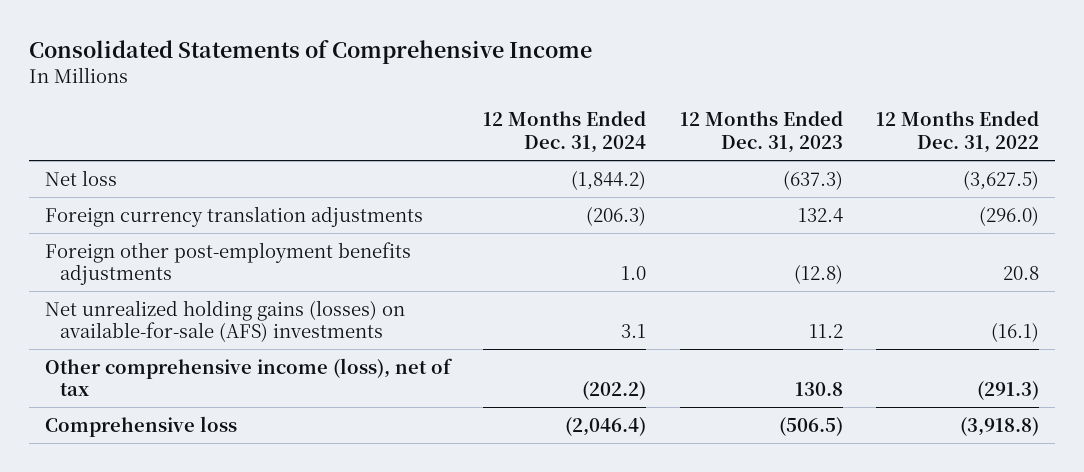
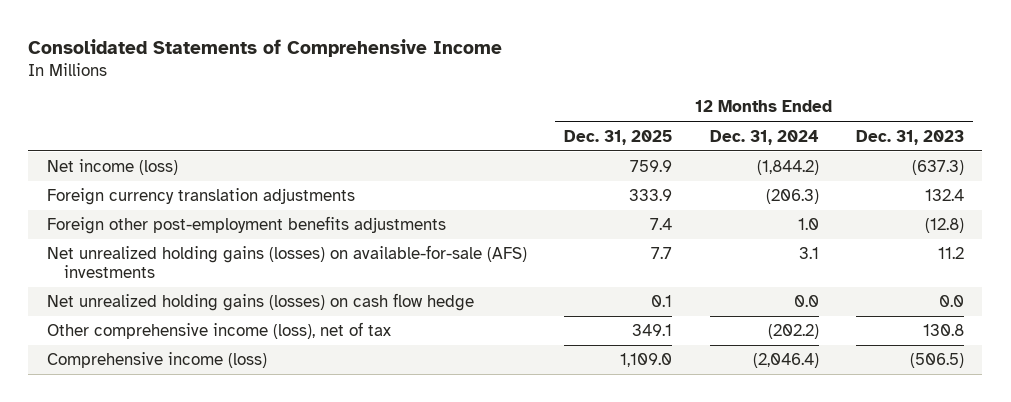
[875,111,1039,154] 12 Months Ended Dec. 31, 2022 -> none
none -> [564,129,673,145] Dec. 31, 2025
[45,169,118,186] Net loss -> [47,159,179,176] Net income (loss)
none -> [47,293,475,312] Net unrealized holding gains (losses) on cash flow hedge
[45,415,238,437] Comprehensive loss -> [47,352,268,369] Comprehensive income (loss)

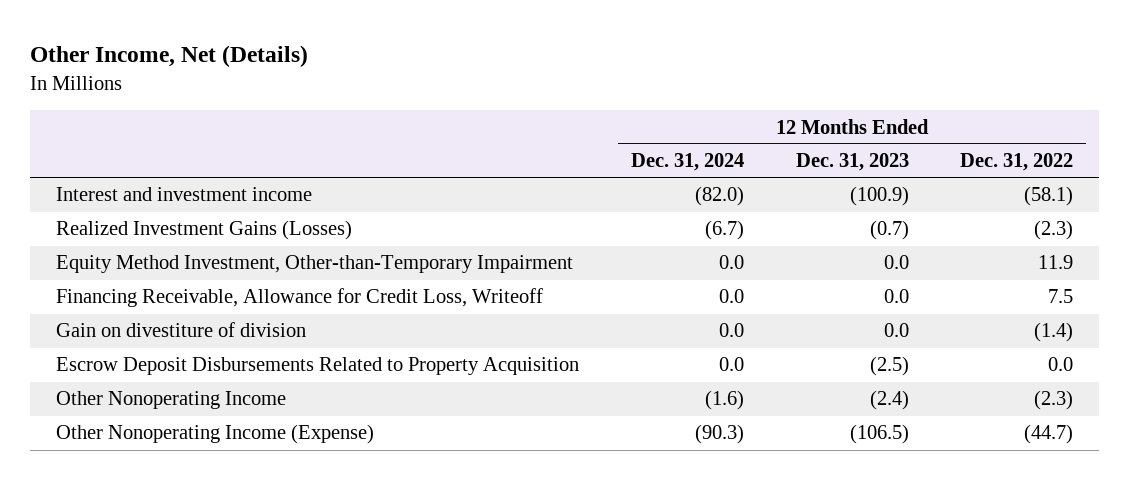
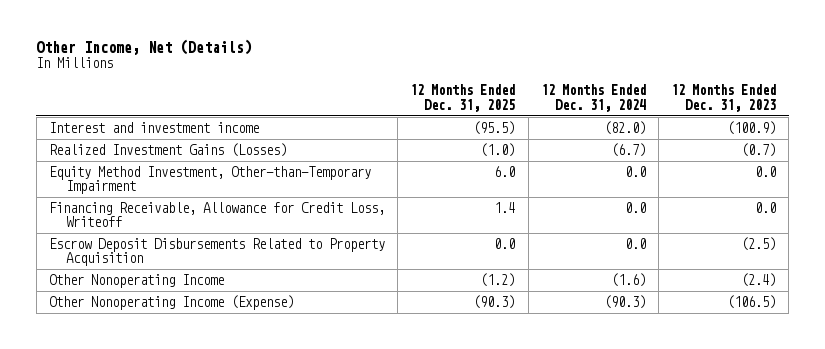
[960,153,1074,172] Dec. 31, 2022 -> none
none -> [410,84,516,112] 12 Months Ended Dec. 31, 2025
[55,322,306,338] Gain on divestiture of division -> none

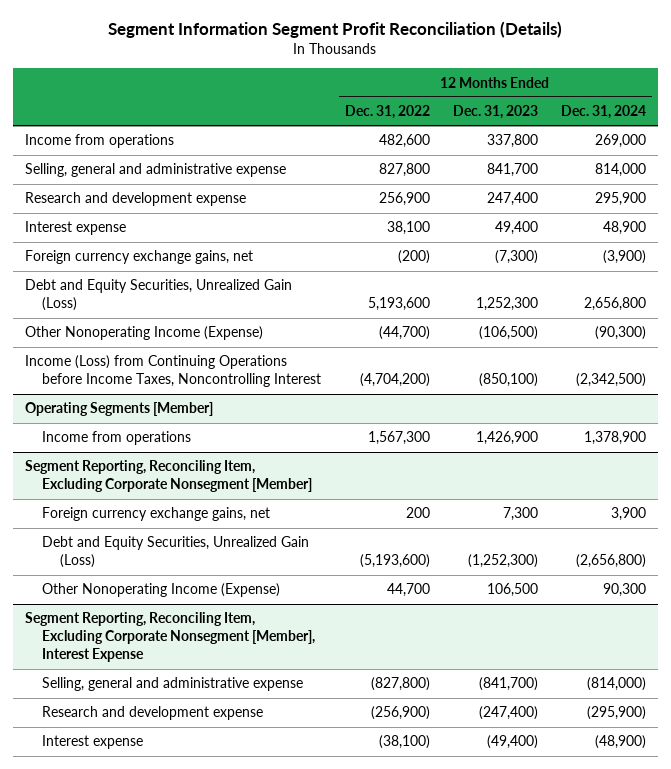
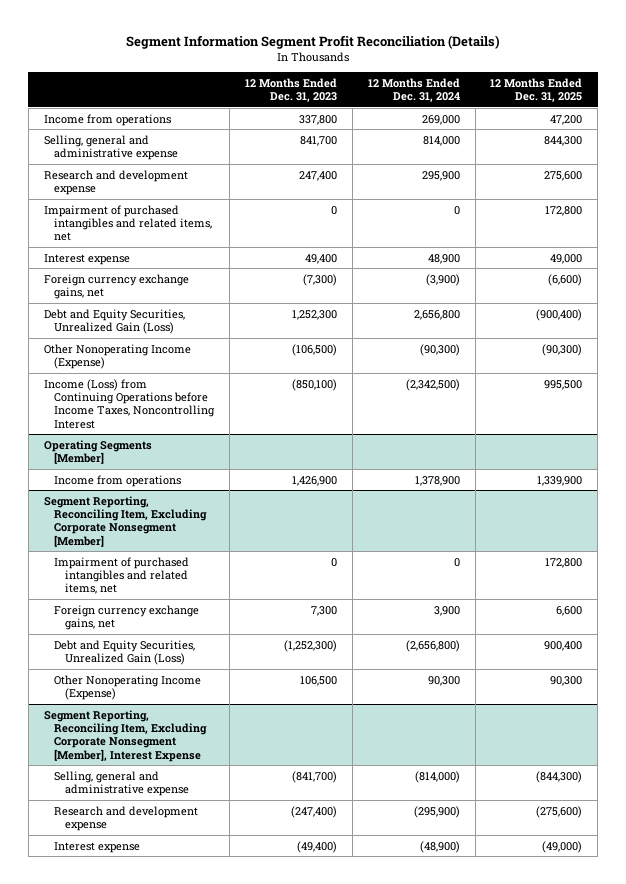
[344,105,430,120] Dec. 31, 2022 -> none
none -> [490,77,583,103] 12 Months Ended Dec. 31, 2025
none -> [43,204,213,242] Impairment of purchased intangibles and related items, net
none -> [54,556,190,595] Impairment of purchased intangibles and related items, net

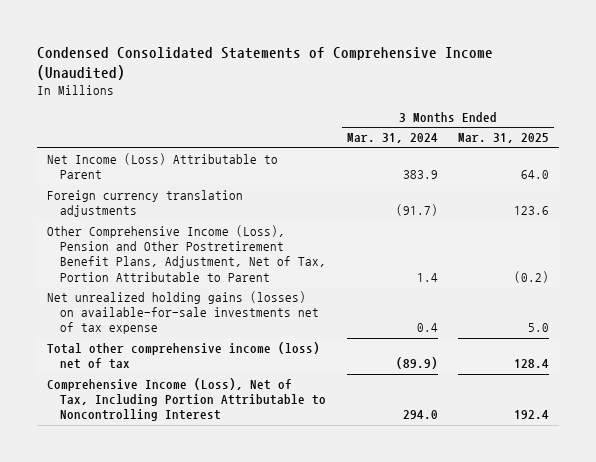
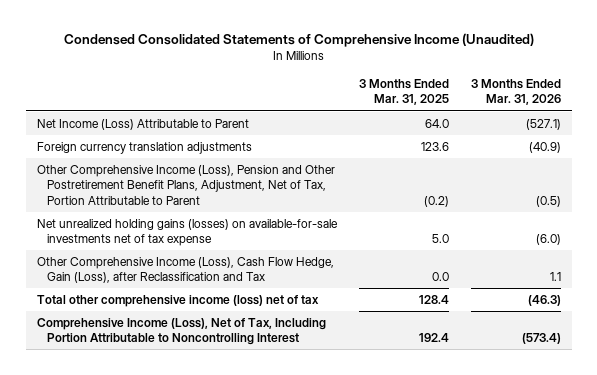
[346,133,438,144] Mar. 31, 2024 -> none
none -> [470,79,561,106] 3 Months Ended Mar. 31, 2026
none -> [36,256,334,284] Other Comprehensive Income (Loss), Cash Flow Hedge, Gain (Loss), after Reclassification and Tax

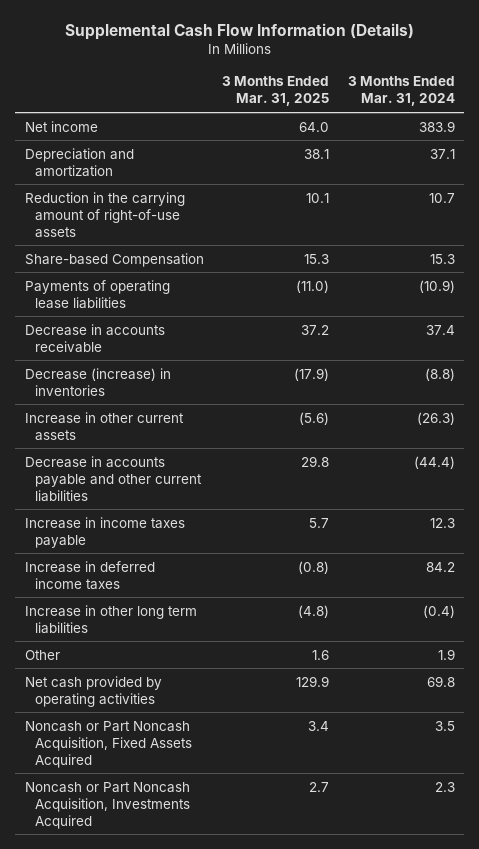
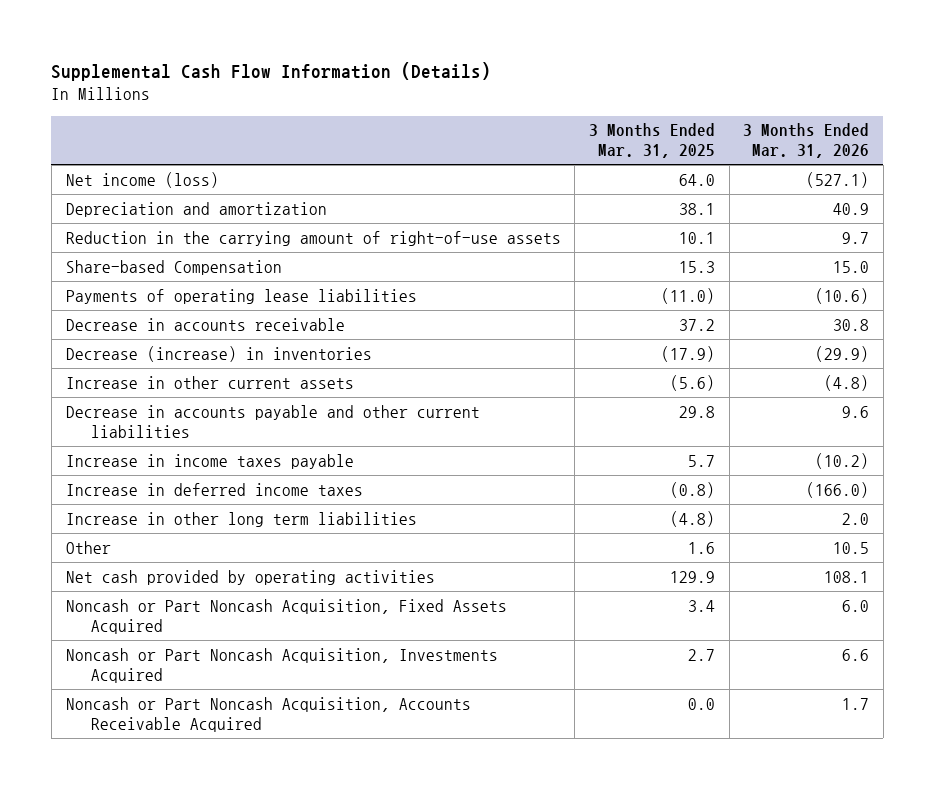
[347,76,455,107] 3 Months Ended Mar. 31, 2024 -> none
none -> [743,123,870,159] 3 Months Ended Mar. 31, 2026
[24,120,98,132] Net income -> [65,171,219,188] Net income (loss)
none -> [65,696,471,732] Noncash or Part Noncash Acquisition, Accounts Receivable Acquired

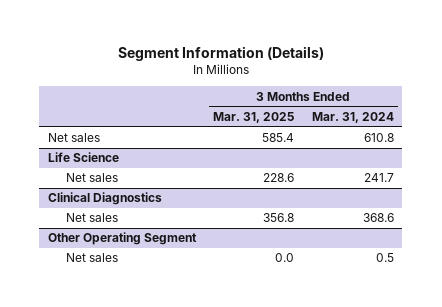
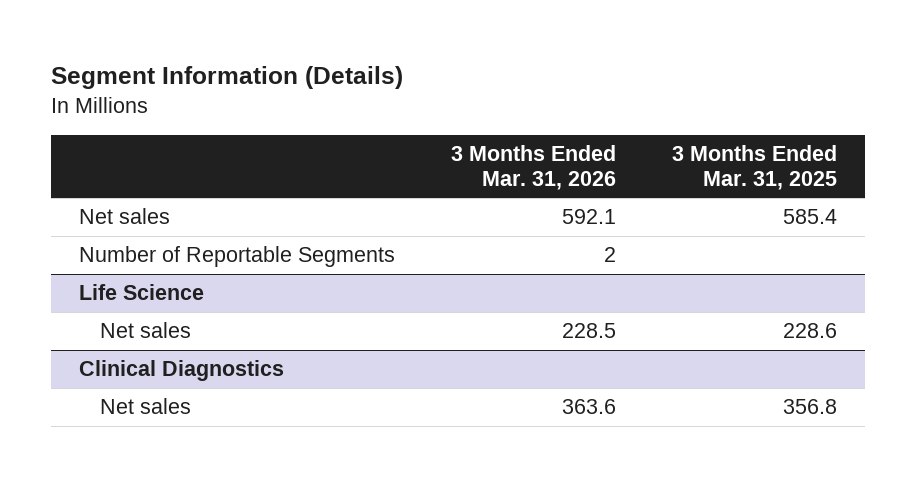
[311,112,394,124] Mar. 31, 2024 -> none
none -> [451,144,617,190] 3 Months Ended Mar. 31, 2026
none -> [79,246,396,268] Number of Reportable Segments
[47,232,197,246] Other Operating Segment -> none
[65,253,118,263] Net sales -> none

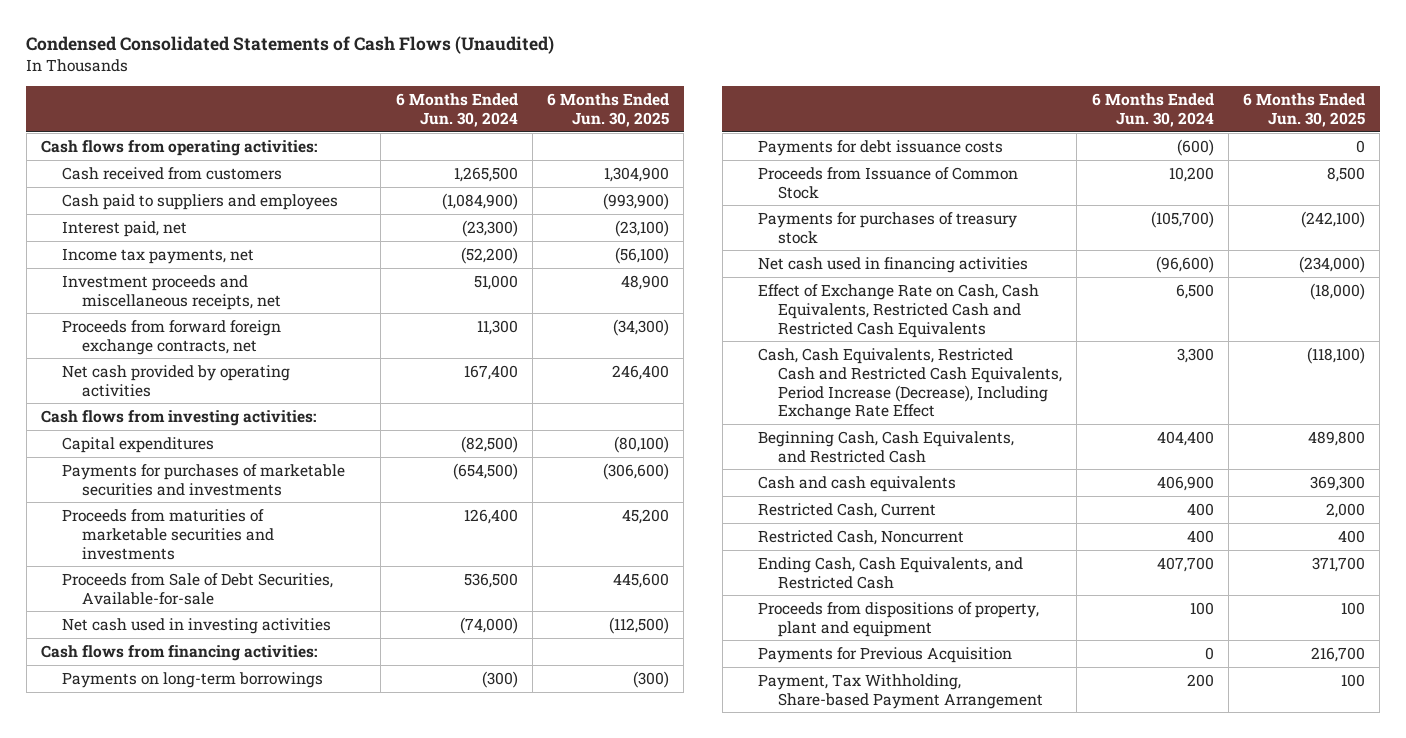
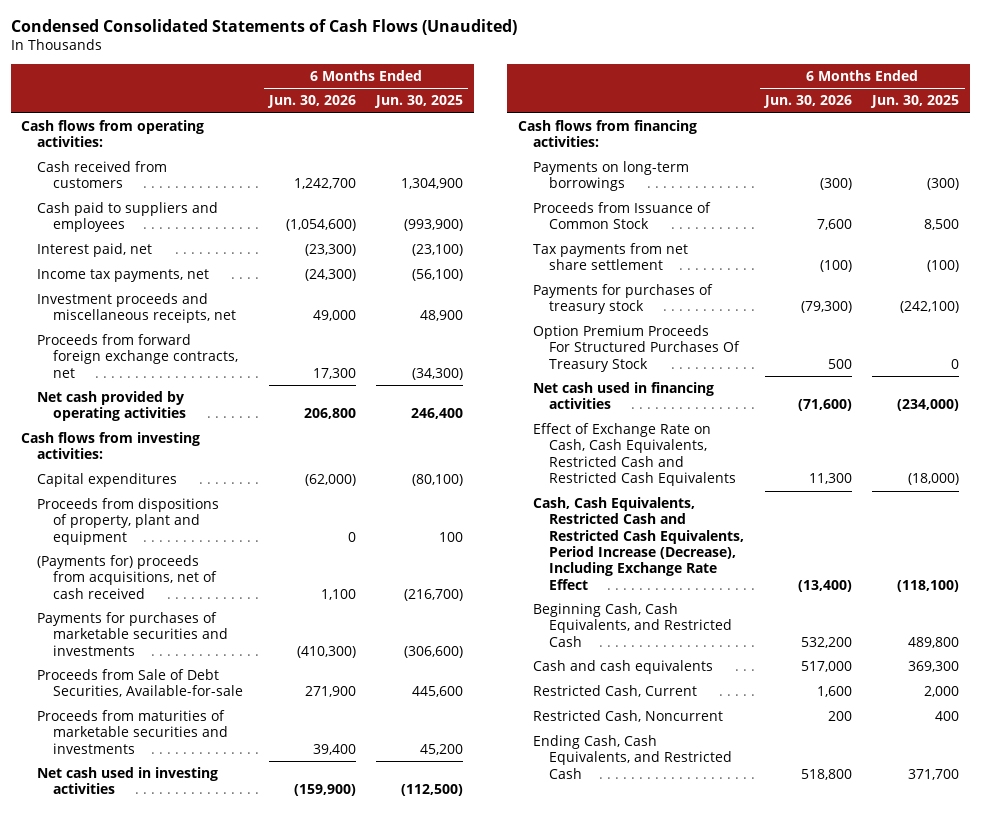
[395,93,518,128] 6 Months Ended Jun. 30, 2024 -> none
none -> [266,95,356,109] Jun. 30, 2026
[757,601,1039,637] Proceeds from dispositions of property, plant and equipment -> [37,498,220,545] Proceeds from dispositions of property, plant and equipment
none -> [37,555,218,599] (Payments for) proceeds from acquisitions, net of cash received
[61,508,275,560] Proceeds from maturities of marketable securities and investments -> [37,710,229,754] Proceeds from maturities of marketable securities and investments
[757,139,1003,156] Payments for debt issuance costs -> none
none -> [533,243,689,271] Tax payments from net share settlement
none -> [533,325,741,372] Option Premium Proceeds For Structured Purchases Of Treasury Stock
[757,646,1012,663] Payments for Previous Acquisition -> none
[757,673,1044,709] Payment, Tax Withholding, Share-based Payment Arrangement -> none

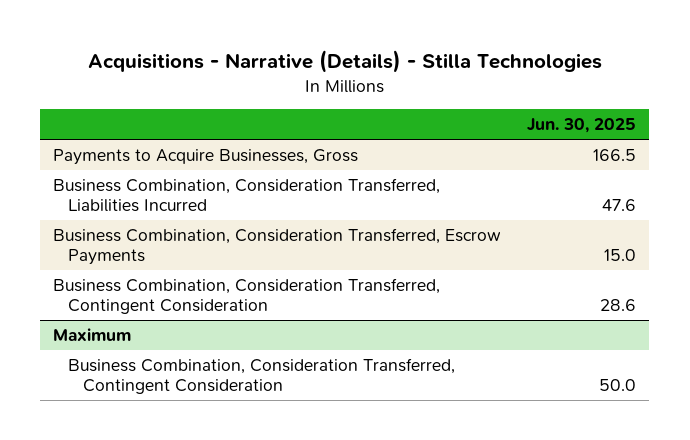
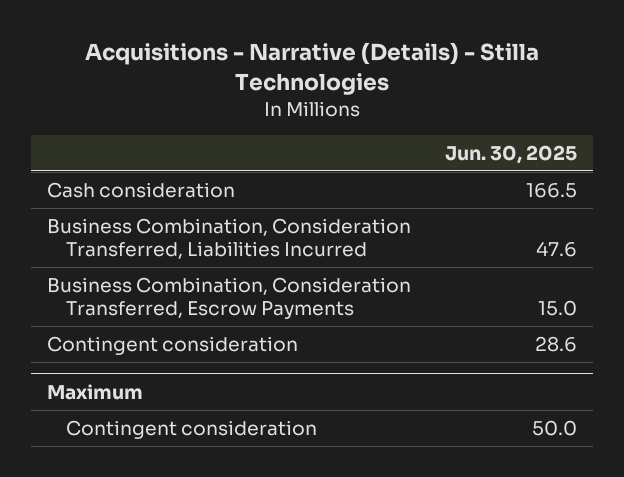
[53,149,359,166] Payments to Acquire Businesses, Gross -> [47,181,236,198] Cash consideration
[53,278,441,315] Business Combination, Consideration Transferred, Contingent Consideration -> [47,335,299,355] Contingent consideration
[68,358,456,395] Business Combination, Consideration Transferred, Contingent Consideration -> [66,419,318,439] Contingent consideration

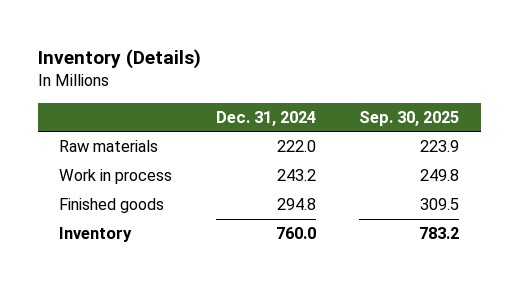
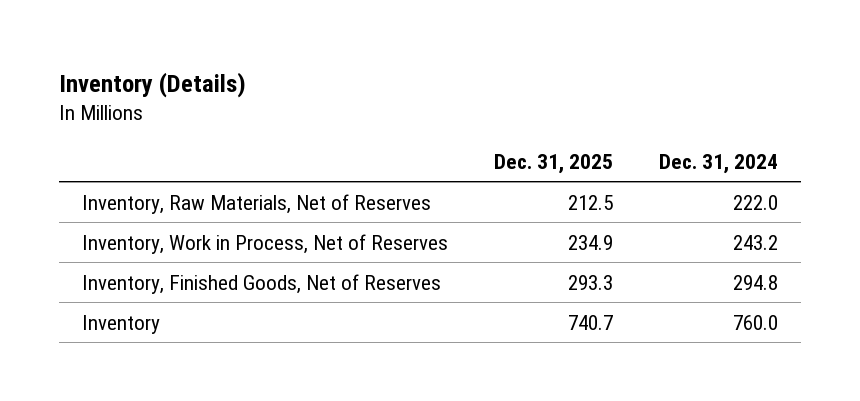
[359,110,460,126] Sep. 30, 2025 -> none
none -> [493,153,613,174] Dec. 31, 2025
[59,140,159,153] Raw materials -> [81,193,431,214] Inventory, Raw Materials, Net of Reserves
[59,169,173,185] Work in process -> [81,233,448,254] Inventory, Work in Process, Net of Reserves
[59,198,165,214] Finished goods -> [81,273,441,294] Inventory, Finished Goods, Net of Reserves

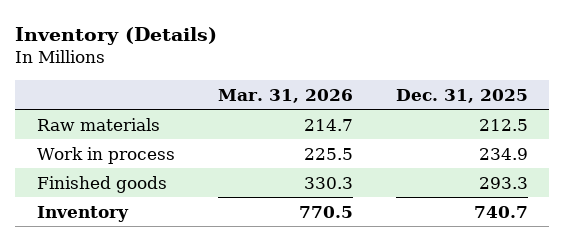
[659,153,779,174] Dec. 31, 2024 -> none
none -> [217,88,353,103] Mar. 31, 2026
[81,193,431,214] Inventory, Raw Materials, Net of Reserves -> [36,117,160,131] Raw materials
[81,233,448,254] Inventory, Work in Process, Net of Reserves -> [36,146,175,164] Work in process
[81,273,441,294] Inventory, Finished Goods, Net of Reserves -> [36,175,167,193] Finished goods

